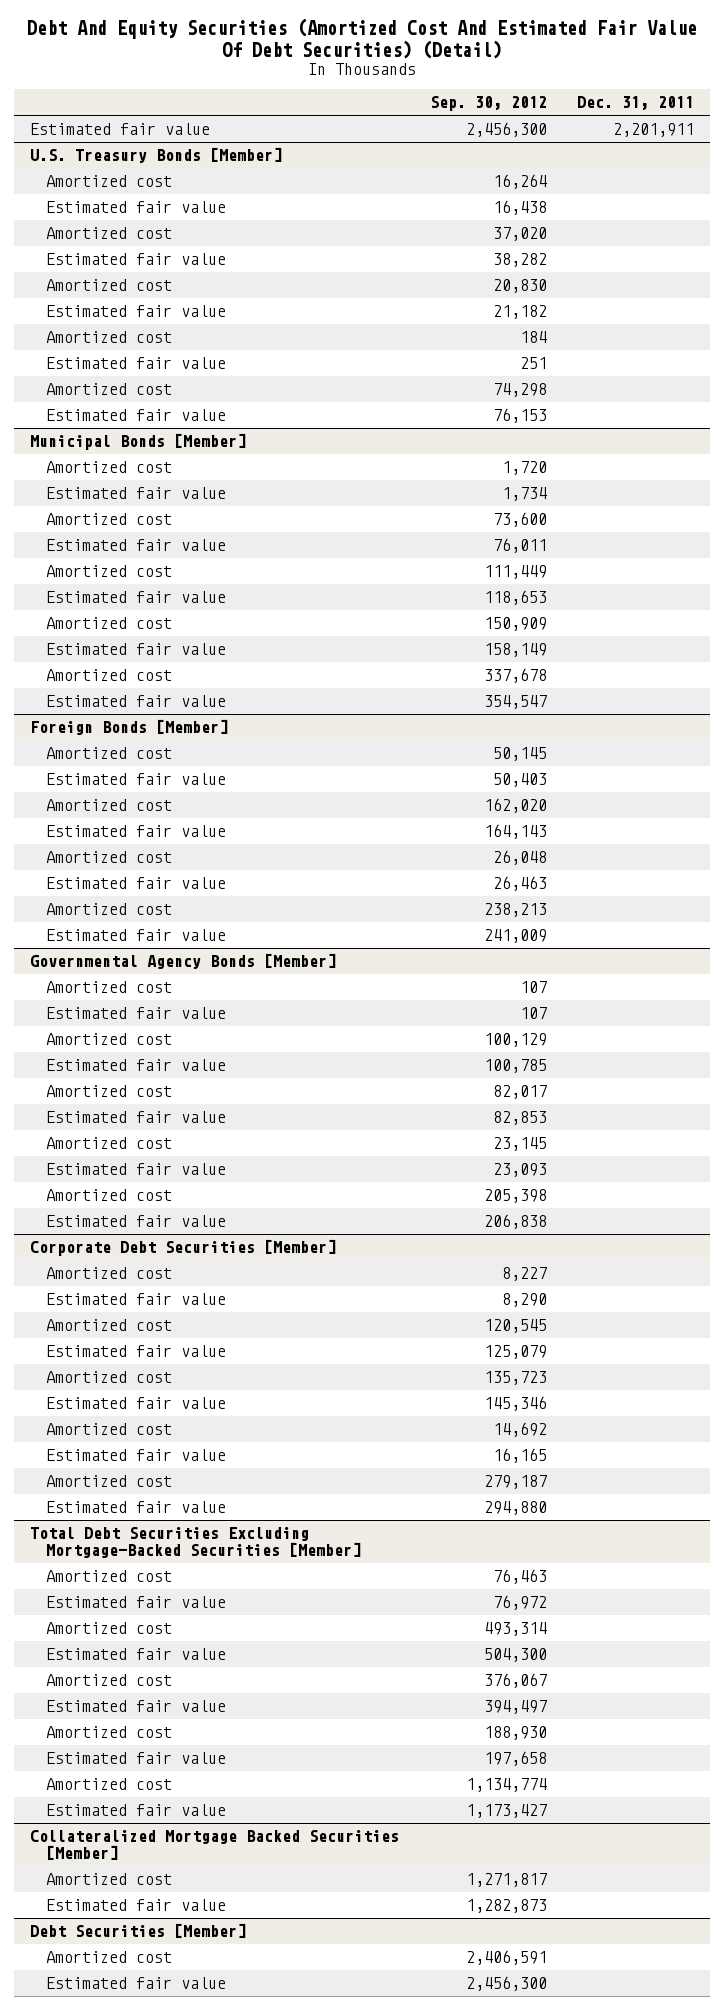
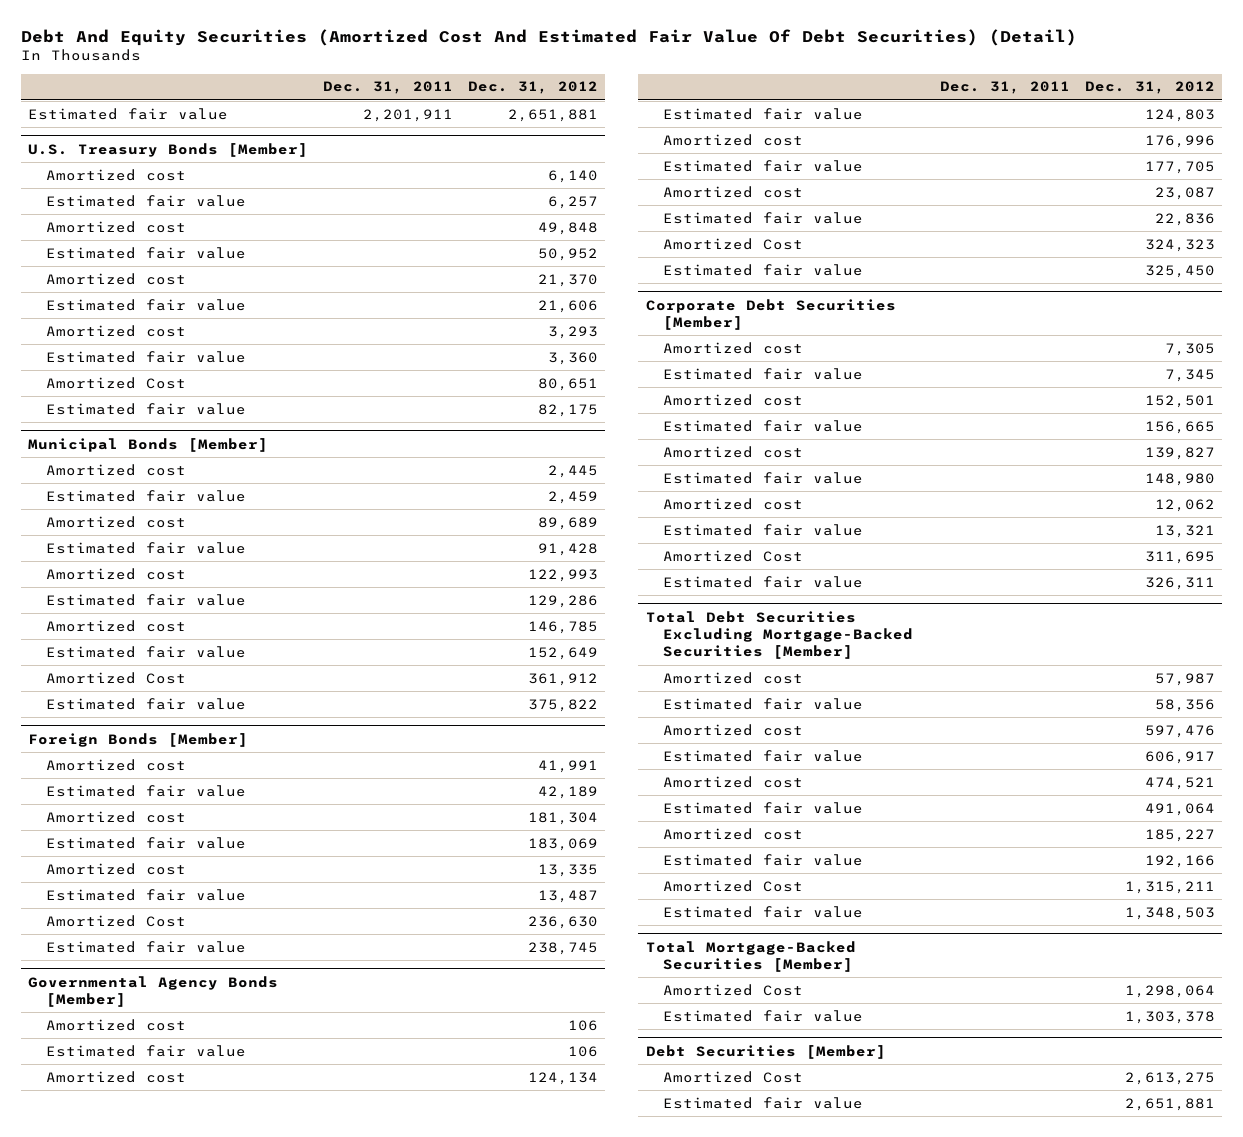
[429,96,547,112] Sep. 30, 2012 -> none
none -> [467,81,598,95] Dec. 31, 2012
[45,383,172,396] Amortized cost -> [45,376,186,389] Amortized Cost
[45,669,172,682] Amortized cost -> [45,671,186,684] Amortized Cost
[45,903,172,916] Amortized cost -> [45,914,186,927] Amortized Cost
[45,1189,172,1202] Amortized cost -> [663,237,804,250] Amortized Cost
[45,1475,172,1488] Amortized cost -> [663,549,804,562] Amortized Cost
[45,1778,172,1791] Amortized cost -> [663,879,804,892] Amortized Cost
[29,1830,399,1861] Collateralized Mortgage Backed Securities [Member] -> [645,940,856,972] Total Mortgage-Backed Securities [Member]
[45,1873,172,1886] Amortized cost -> [663,983,804,996] Amortized Cost
[45,1951,172,1964] Amortized cost -> [663,1070,804,1083] Amortized Cost

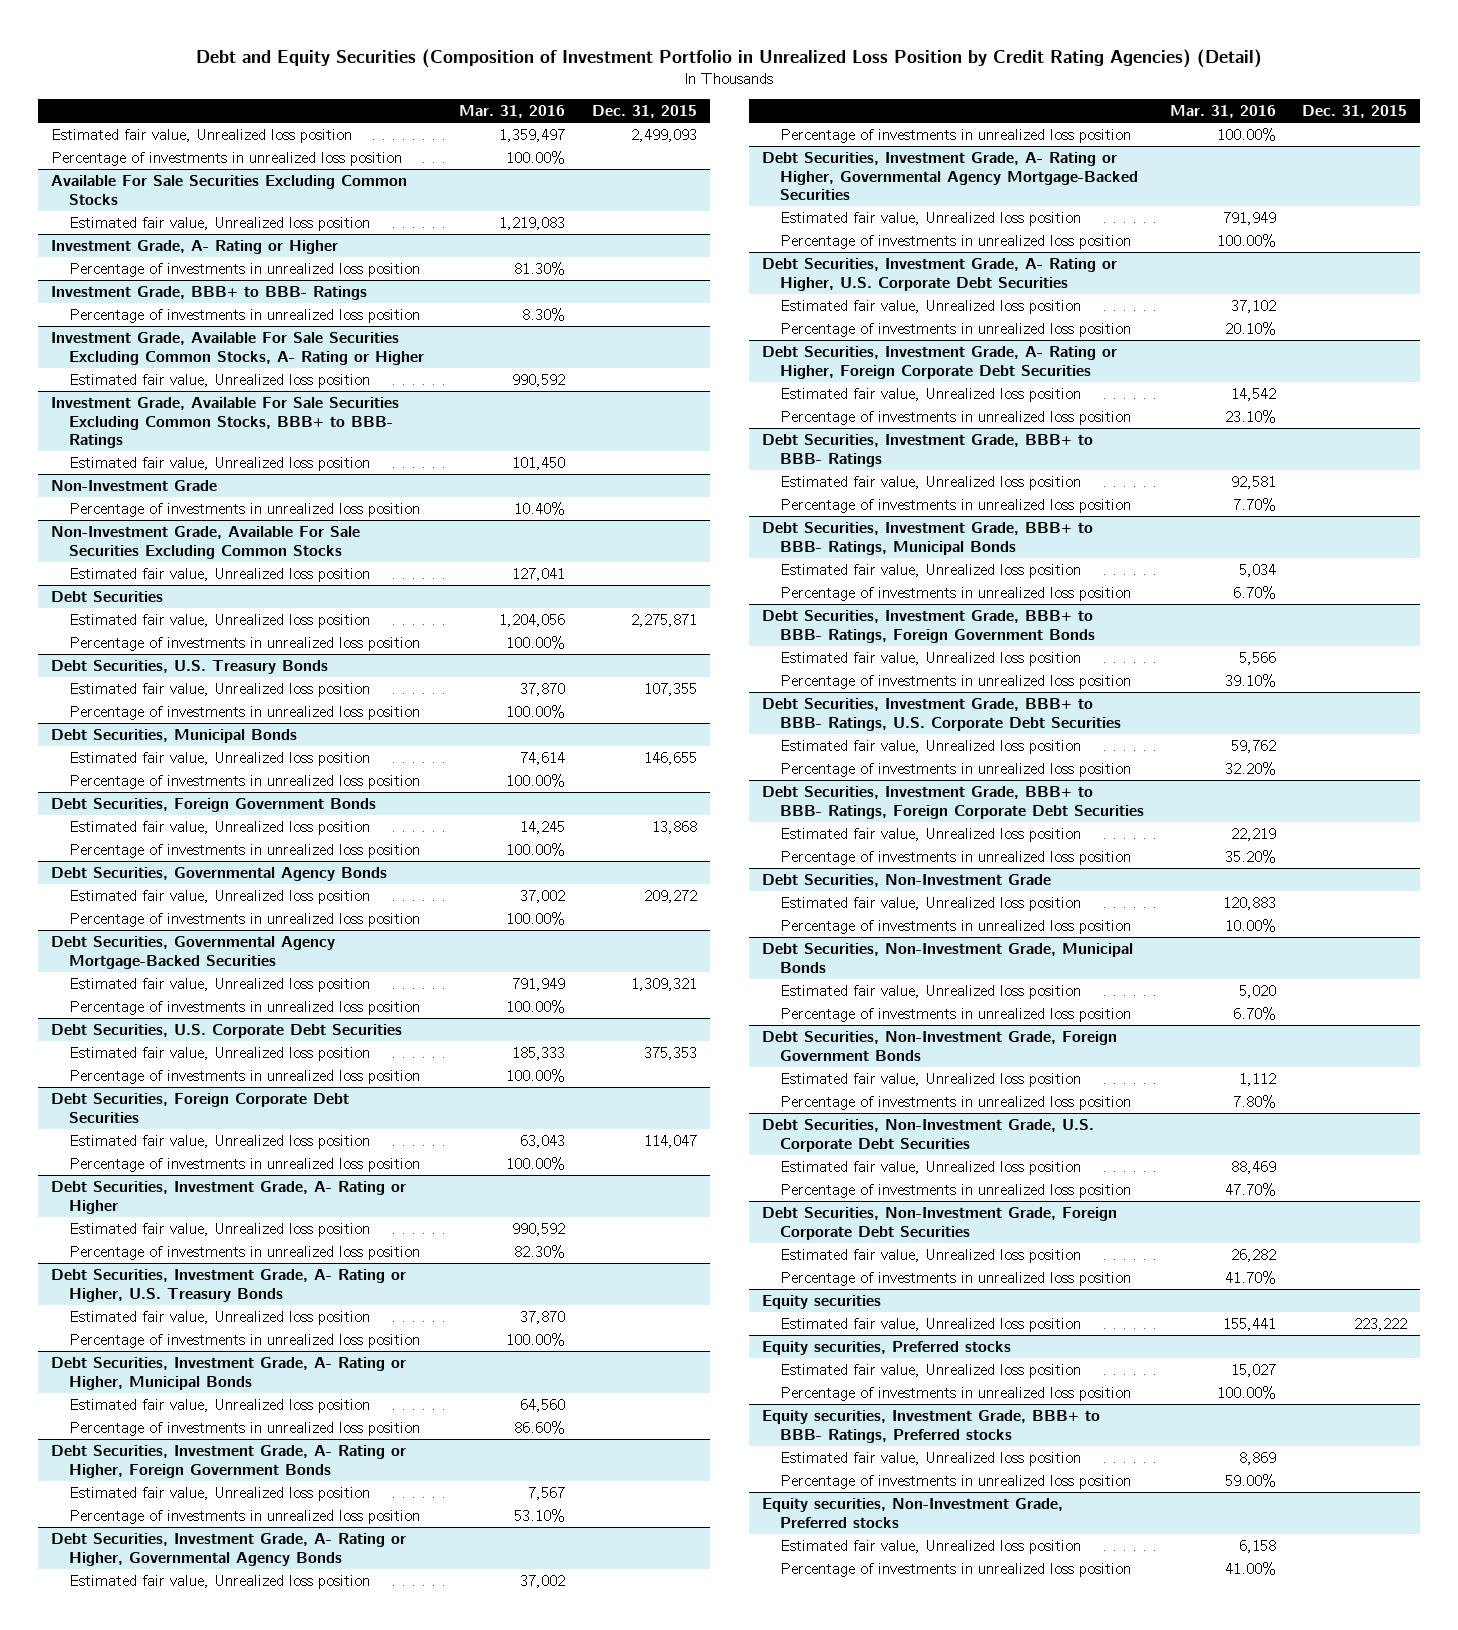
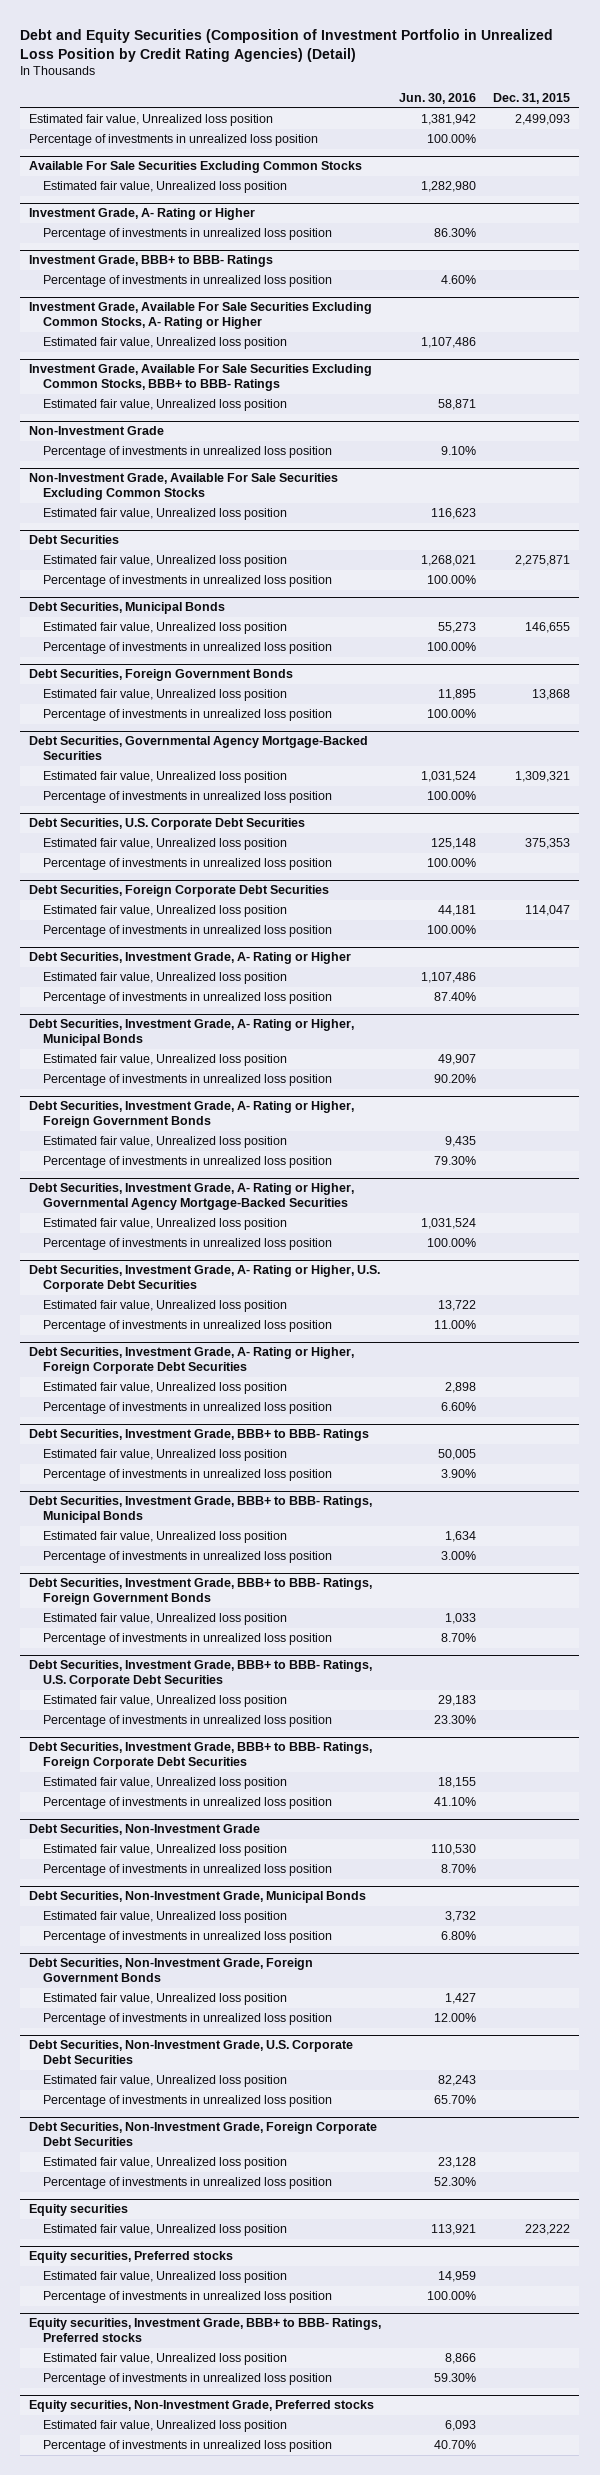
[459,105,566,119] Mar. 31, 2016 -> none
none -> [398,92,476,104] Jun. 30, 2016
[51,659,329,674] Debt Securities, U.S. Treasury Bonds -> none
[69,682,371,697] Estimated fair value, Unrealized loss position -> none
[69,705,421,720] Percentage of investments in unrealized loss position -> none
[51,866,388,881] Debt Securities, Governmental Agency Bonds -> none
[69,889,371,904] Estimated fair value, Unrealized loss position -> none
[69,912,421,927] Percentage of investments in unrealized loss position -> none
[51,1268,407,1302] Debt Securities, Investment Grade, A- Rating or Higher, U.S. Treasury Bonds -> none
[69,1310,371,1325] Estimated fair value, Unrealized loss position -> none
[69,1333,421,1348] Percentage of investments in unrealized loss position -> none
[51,1532,407,1566] Debt Securities, Investment Grade, A- Rating or Higher, Governmental Agency Bonds -> none
[69,1574,371,1589] Estimated fair value, Unrealized loss position -> none
[780,128,1132,143] Percentage of investments in unrealized loss position -> none

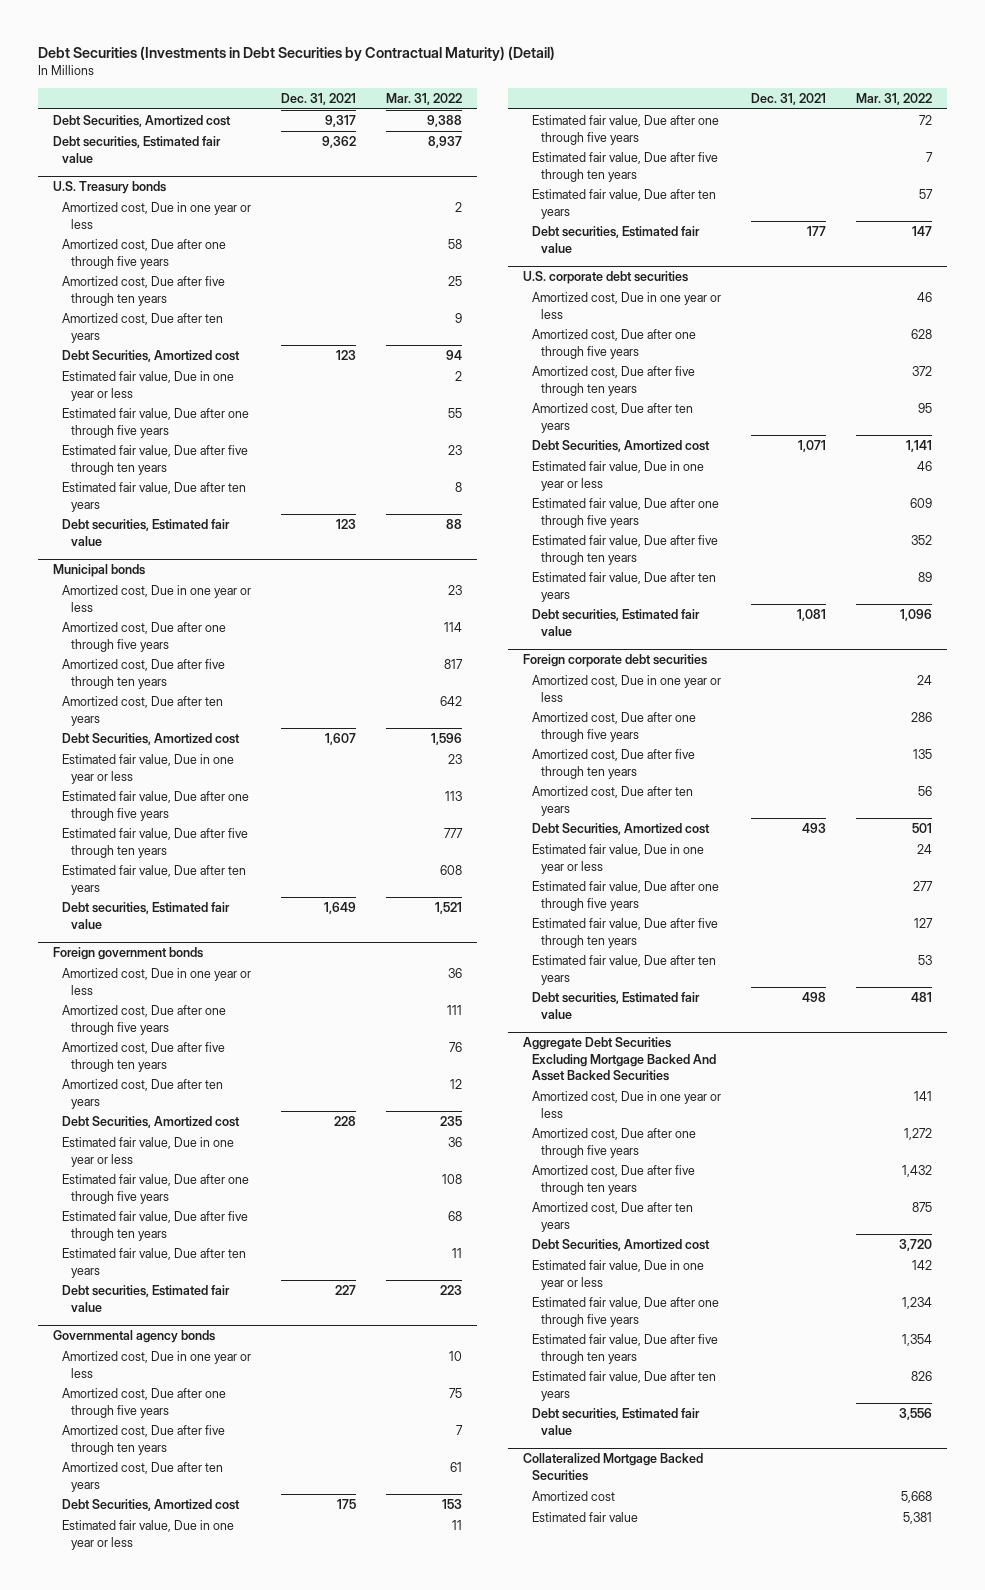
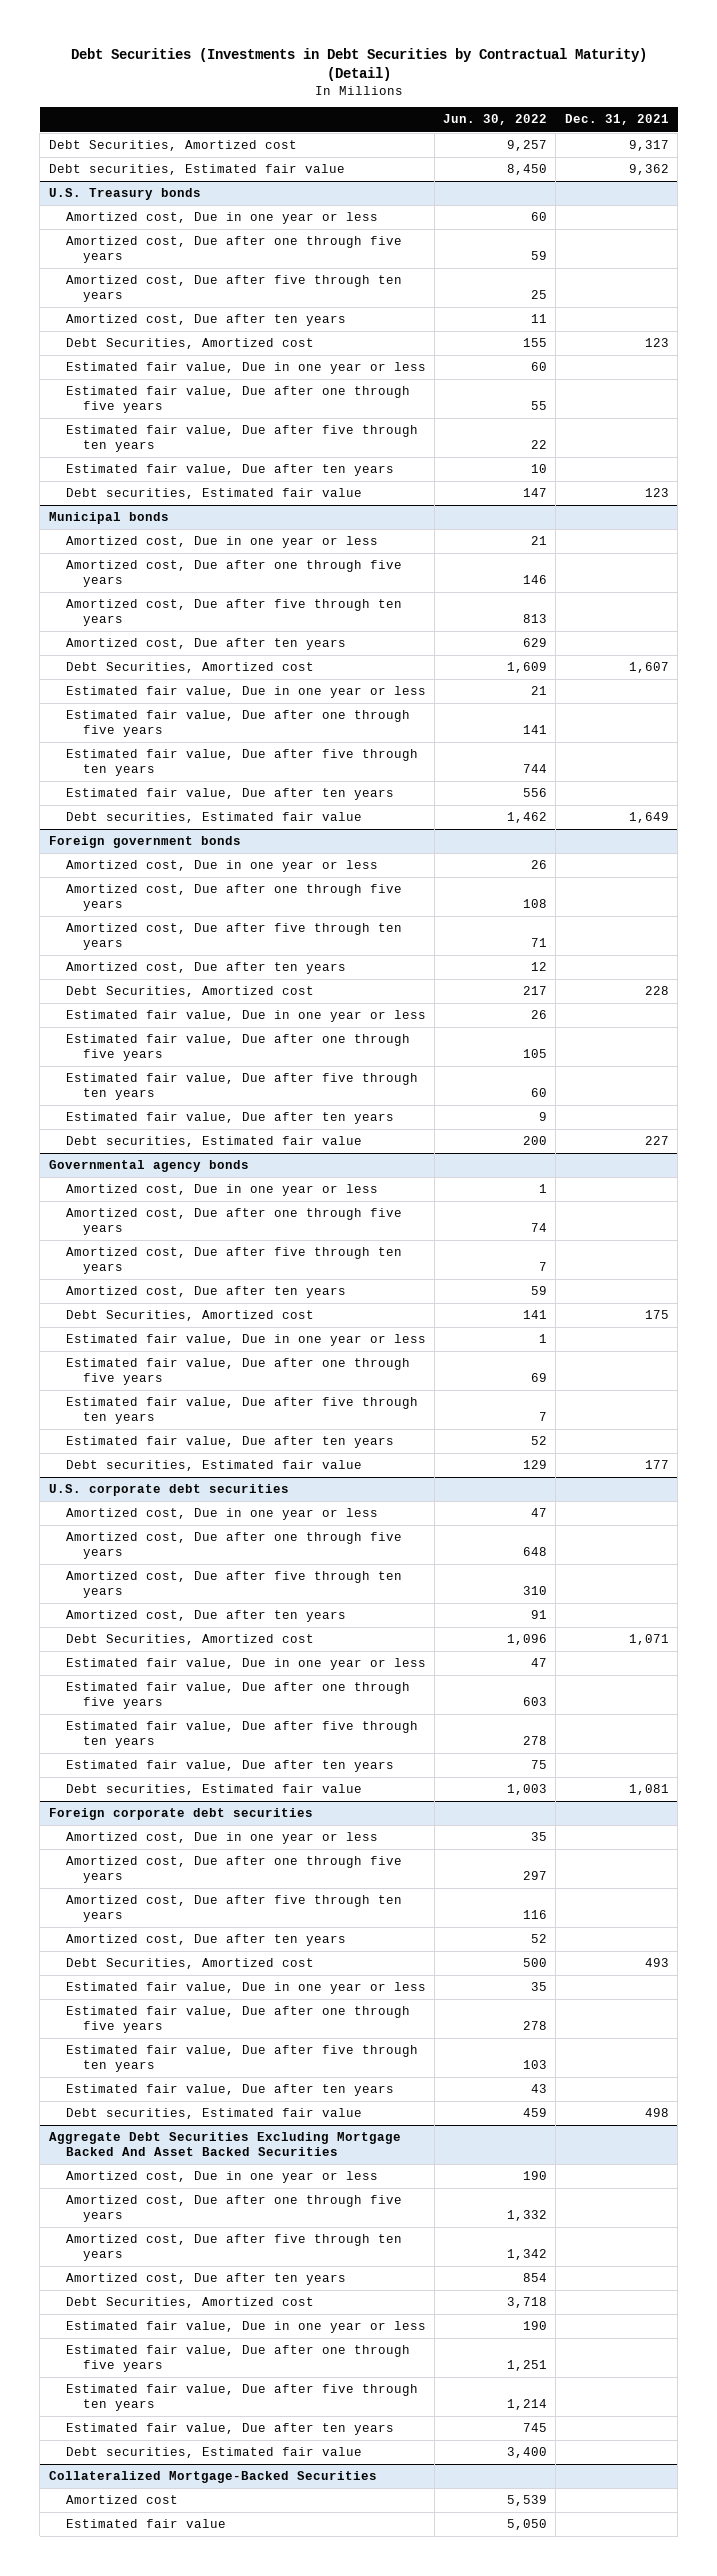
[385,92,462,105] Mar. 31, 2022 -> none
none -> [443,114,548,126] Jun. 30, 2022
[523,1453,704,1481] Collateralized Mortgage Backed Securities -> [48,2471,377,2484] Collateralized Mortgage-Backed Securities

